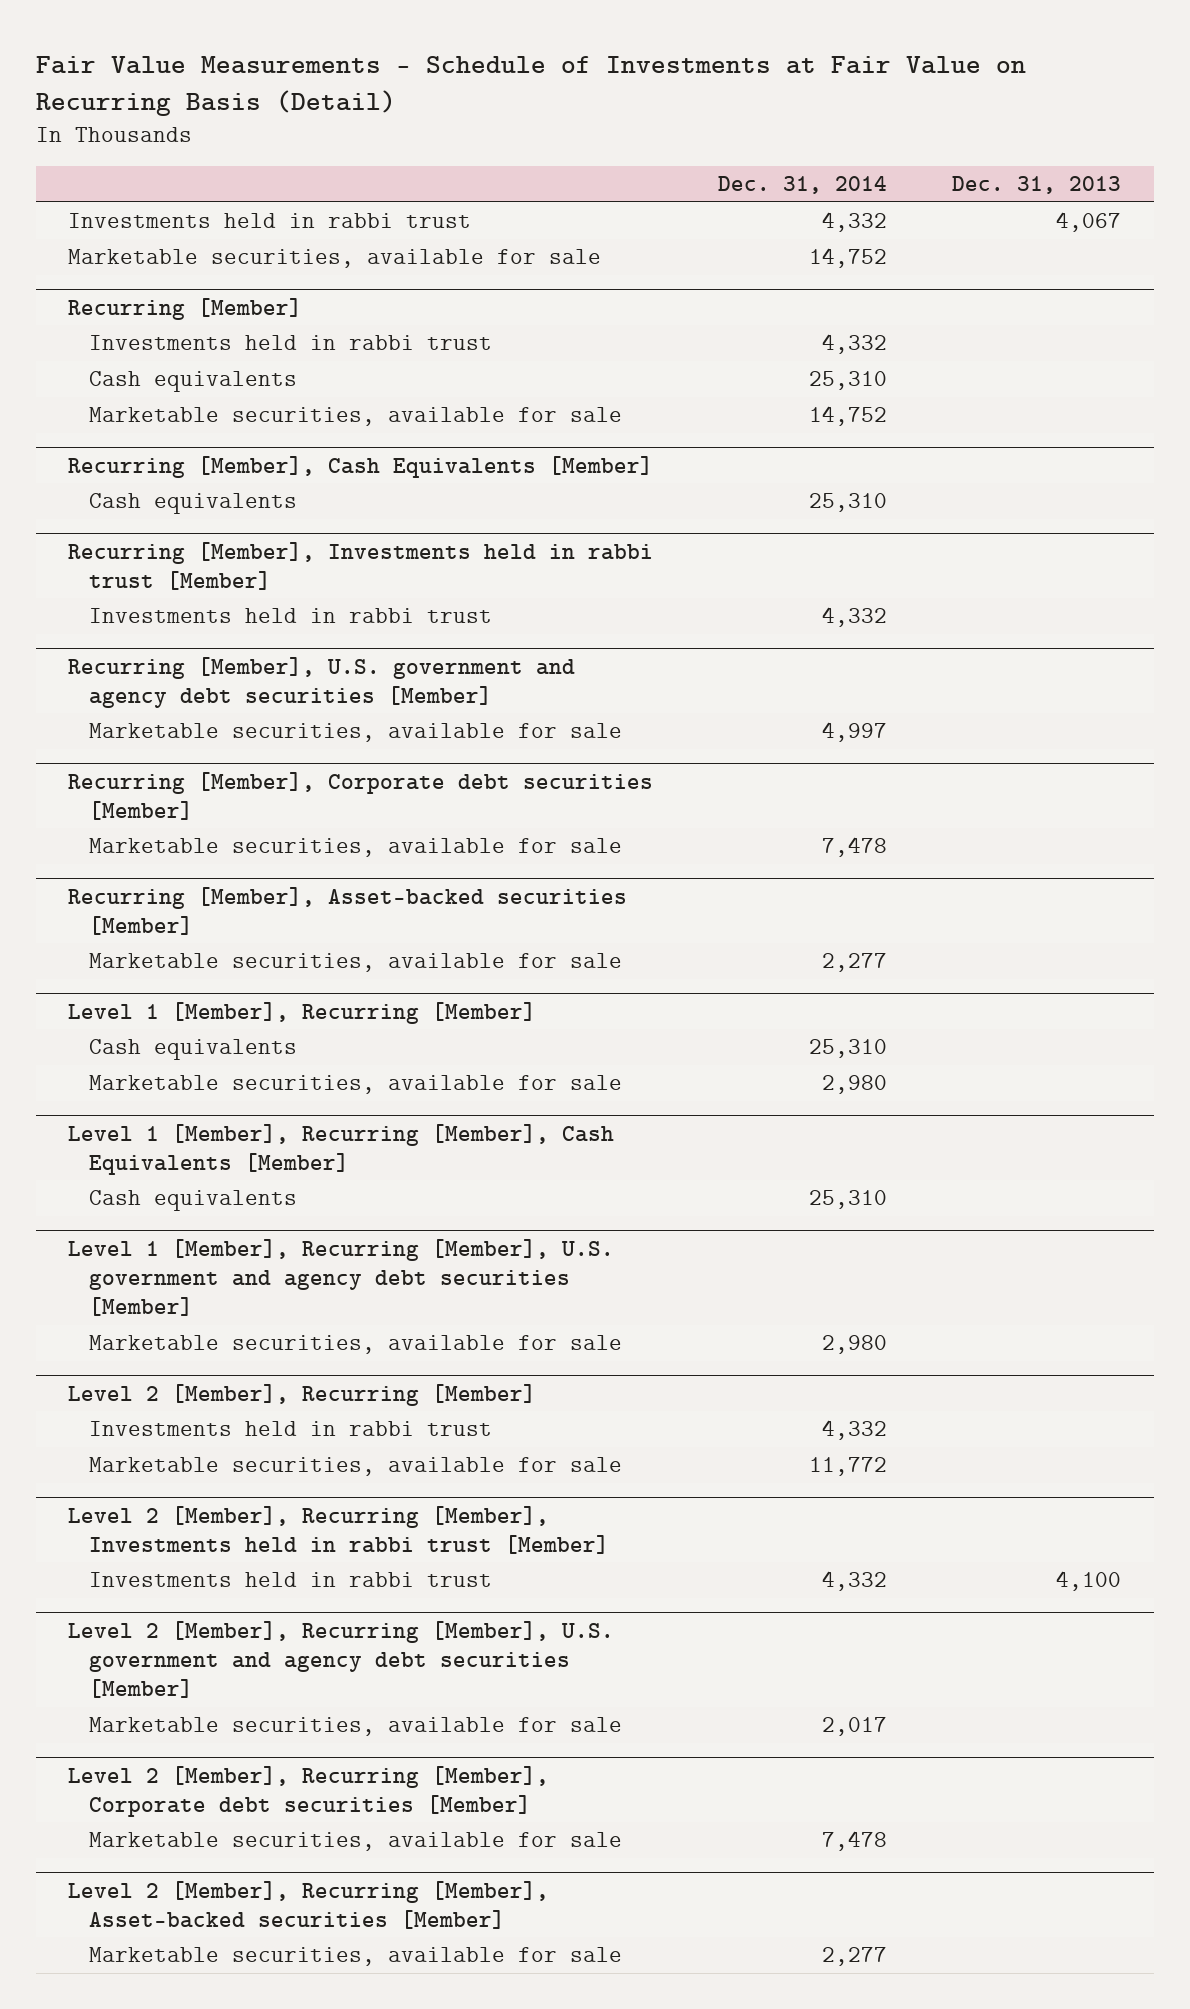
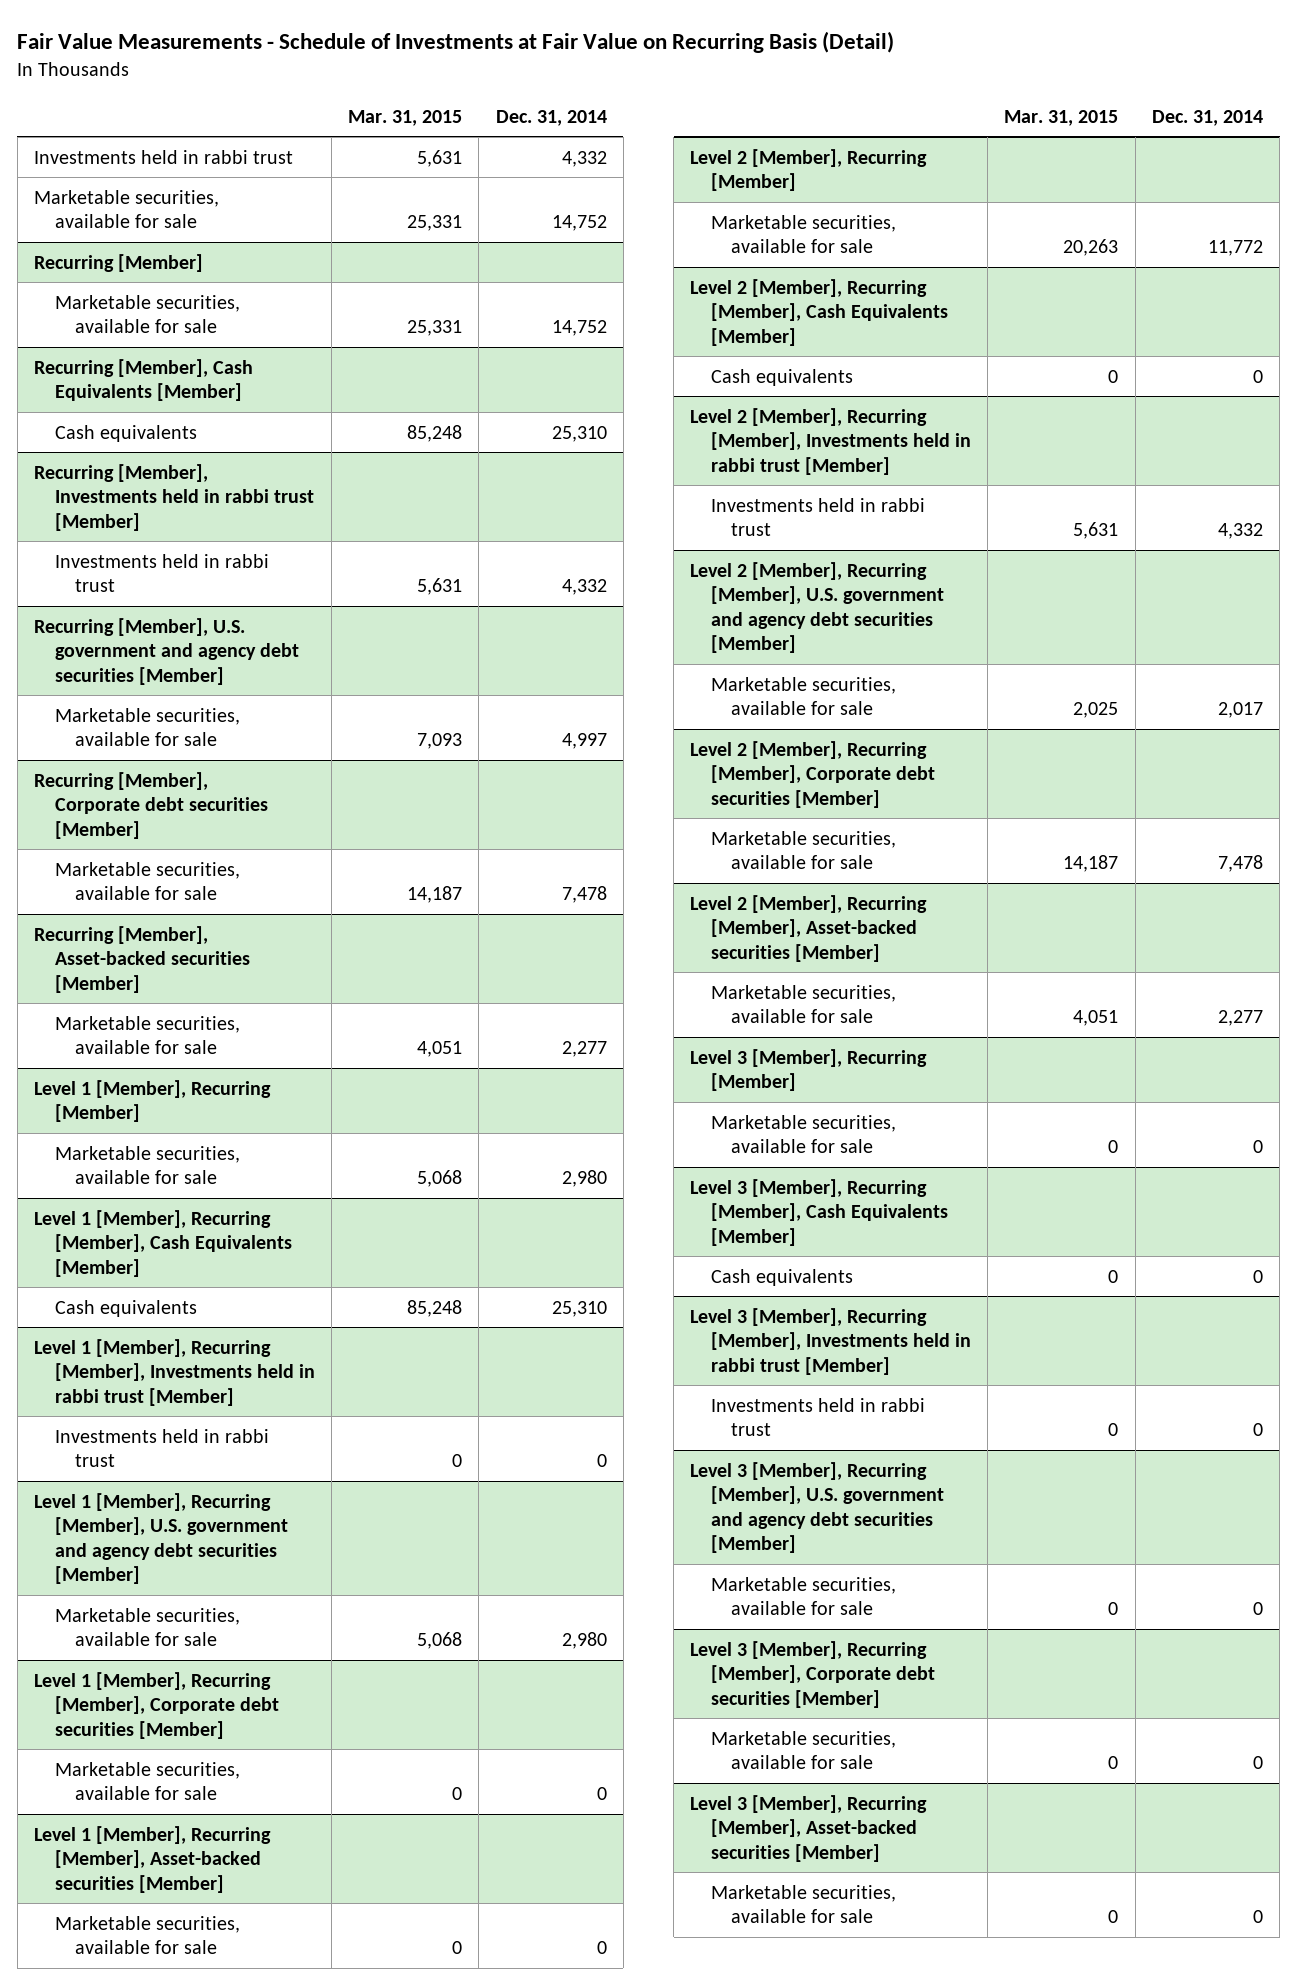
[952,176,1122,195] Dec. 31, 2013 -> none
none -> [348,109,463,126] Mar. 31, 2015
[89,335,493,351] Investments held in rabbi trust -> none
[89,371,298,393] Cash equivalents -> none
[89,1039,298,1061] Cash equivalents -> none
none -> [34,1338,315,1406] Level 1 [Member], Recurring [Member], Investments held in rabbi trust [Member]
none -> [54,1428,269,1468] Investments held in rabbi trust
none -> [34,1671,279,1739] Level 1 [Member], Recurring [Member], Corporate debt securities [Member]
none -> [54,1761,240,1801] Marketable securities, available for sale
none -> [34,1825,272,1893] Level 1 [Member], Recurring [Member], Asset-backed securities [Member]
none -> [54,1915,240,1955] Marketable securities, available for sale
[89,1421,493,1437] Investments held in rabbi trust -> none
none -> [690,278,948,346] Level 2 [Member], Recurring [Member], Cash Equivalents [Member]
none -> [710,368,853,386] Cash equivalents
none -> [690,1048,928,1092] Level 3 [Member], Recurring [Member]
none -> [710,1114,896,1154] Marketable securities, available for sale
none -> [690,1178,948,1246] Level 3 [Member], Recurring [Member], Cash Equivalents [Member]
none -> [710,1268,853,1286] Cash equivalents
none -> [690,1307,971,1375] Level 3 [Member], Recurring [Member], Investments held in rabbi trust [Member]
none -> [710,1397,925,1437] Investments held in rabbi trust
none -> [690,1461,944,1554] Level 3 [Member], Recurring [Member], U.S. government and agency debt securities [Member]
none -> [710,1576,896,1616] Marketable securities, available for sale
none -> [690,1640,935,1708] Level 3 [Member], Recurring [Member], Corporate debt securities [Member]
none -> [710,1730,896,1770] Marketable securities, available for sale
none -> [690,1794,928,1862] Level 3 [Member], Recurring [Member], Asset-backed securities [Member]
none -> [710,1884,896,1924] Marketable securities, available for sale

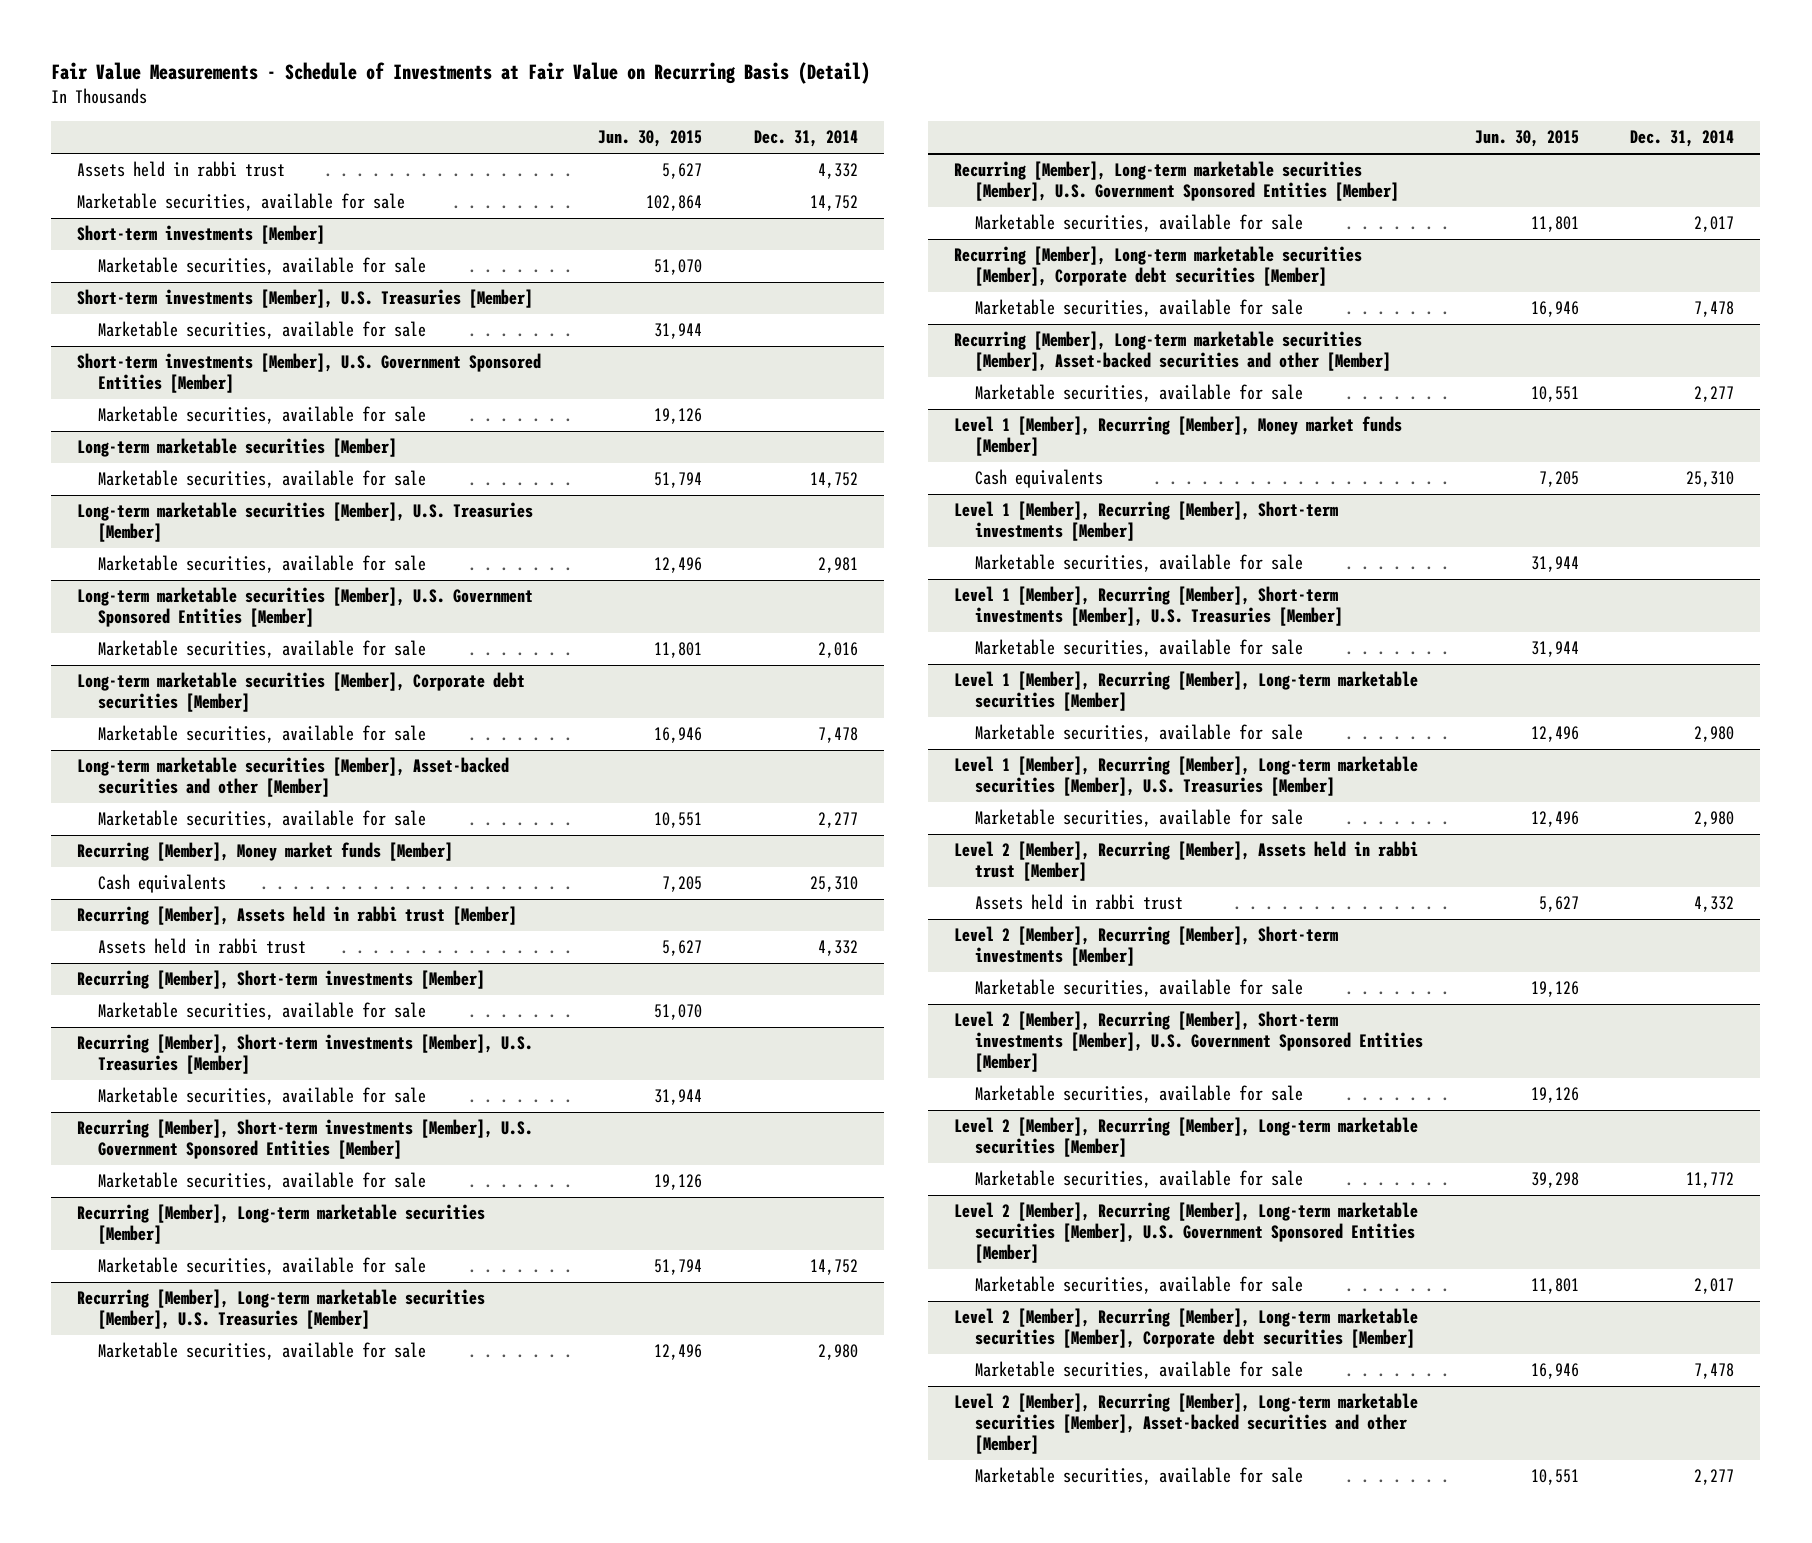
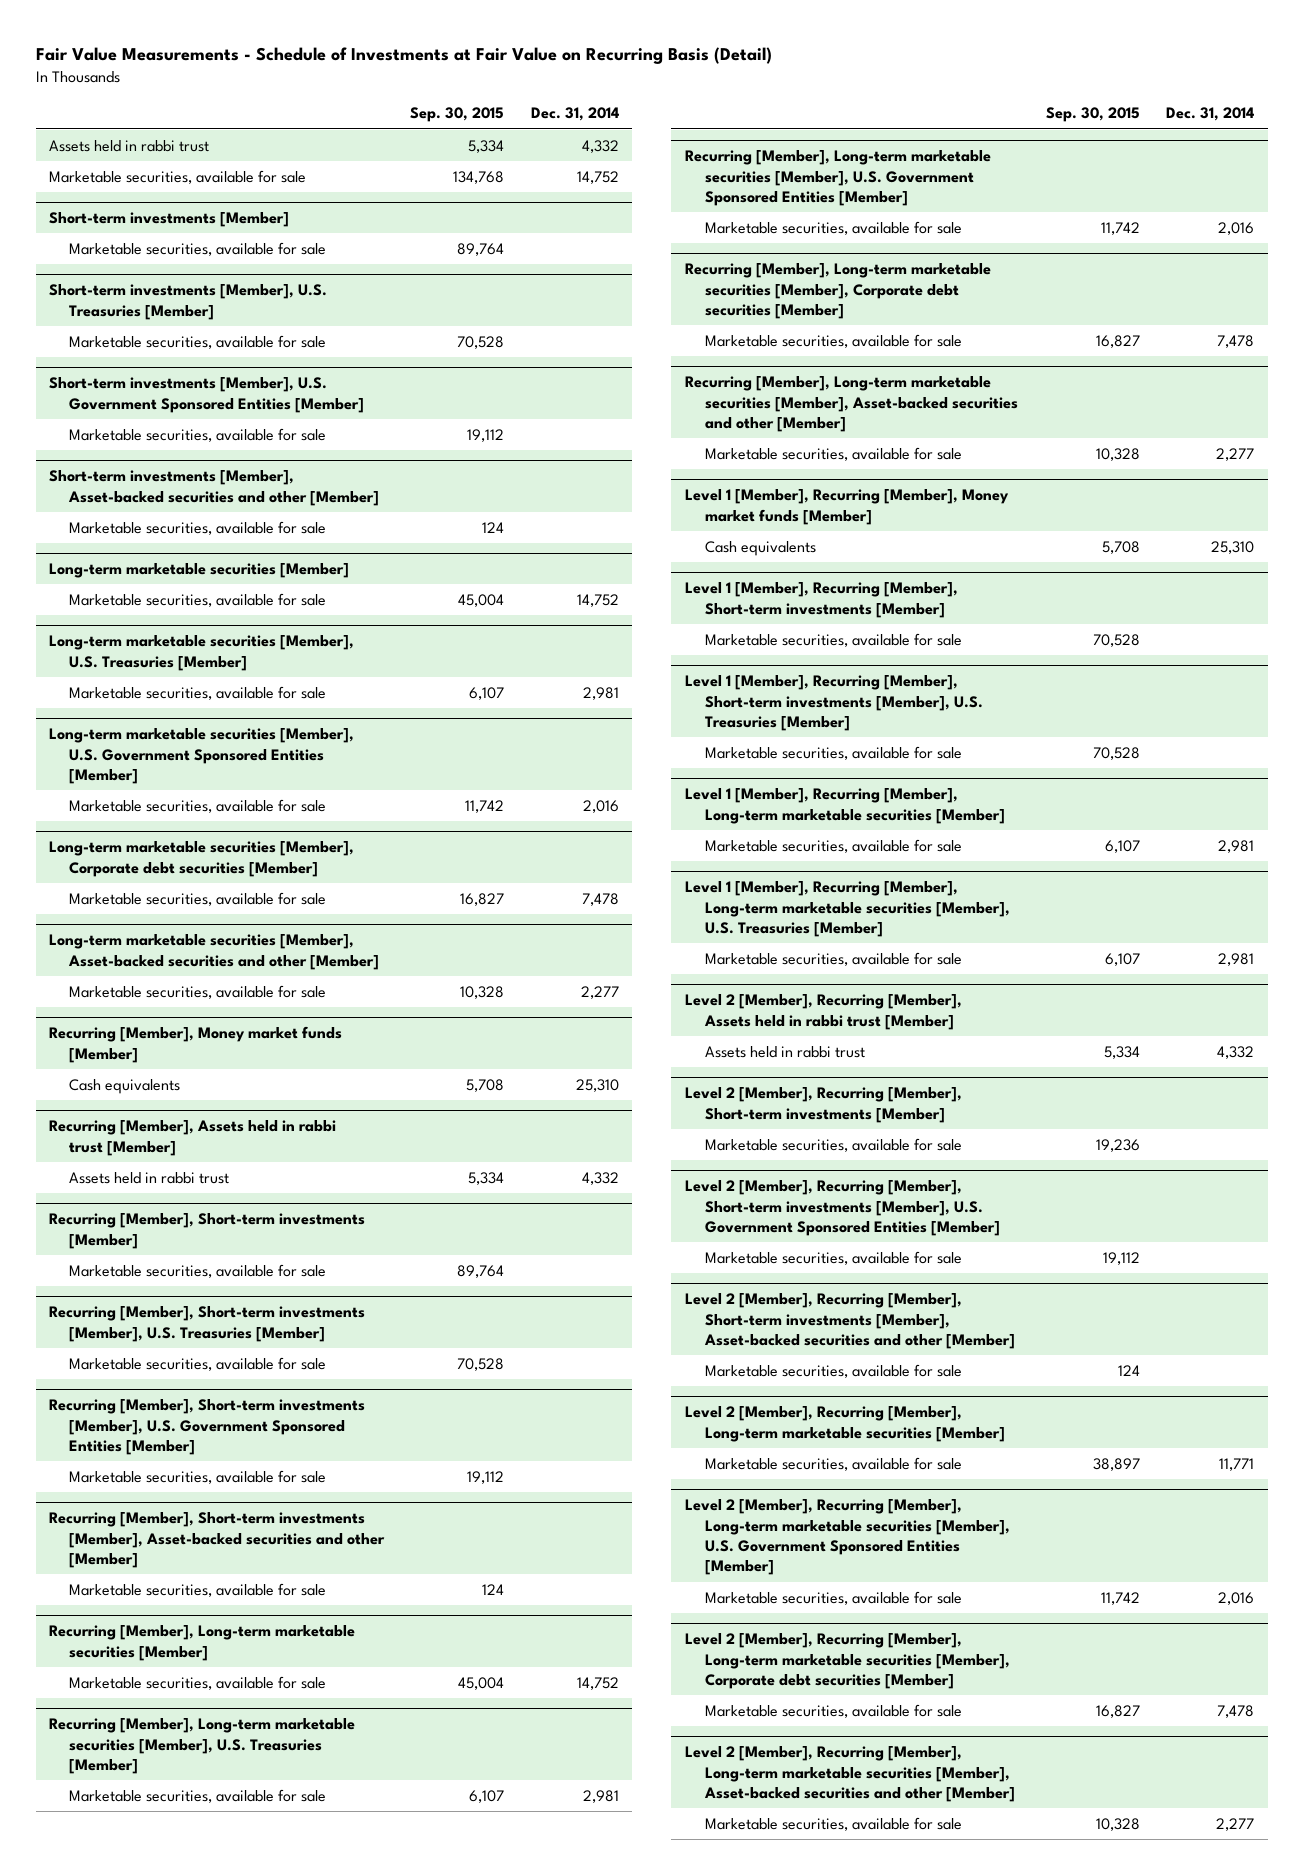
[598,130,703,148] Jun. 30, 2015 -> none
none -> [410,107,505,123] Sep. 30, 2015
none -> [49,470,380,506] Short-term investments [Member], Asset-backed securities and other [Member]
none -> [69,520,327,535] Marketable securities, available for sale
none -> [49,1512,386,1568] Recurring [Member], Short-term investments [Member], Asset-backed securities and other [Member]
none -> [69,1582,327,1597] Marketable securities, available for sale
[817,1344,858,1361] 2,980 -> [582,1789,619,1803] 2,981
[1694,216,1735,233] 2,017 -> [1218,221,1255,235] 2,016
[1694,726,1735,743] 2,980 -> [1218,839,1255,853] 2,981
[1694,811,1735,828] 2,980 -> [1218,952,1255,966] 2,981
none -> [684,1293,1015,1349] Level 2 [Member], Recurring [Member], Short-term investments [Member], Asset-backed securities and other [Member]
none -> [704,1363,962,1378] Marketable securities, available for sale
[1686,1172,1735,1189] 11,772 -> [1219,1457,1255,1471] 11,771
[1694,1278,1735,1295] 2,017 -> [1218,1591,1255,1605] 2,016

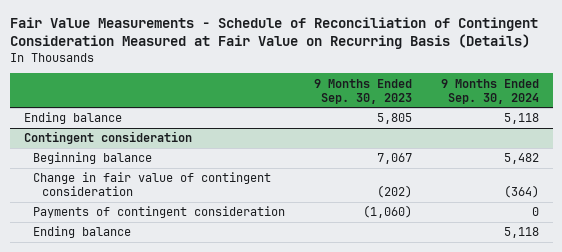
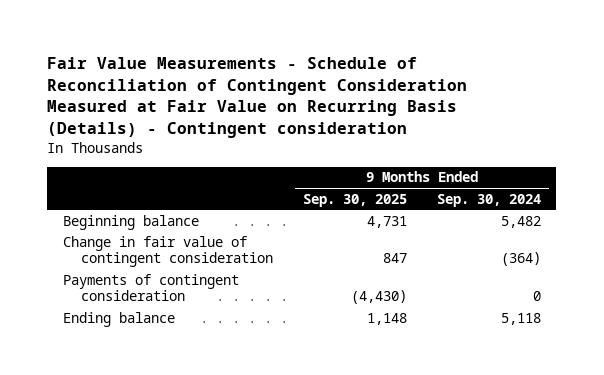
[9,16,538,49] Fair Value Measurements - Schedule of Reconciliation of Contingent Consideration Measured at Fair Value on Recurring Basis (Details) -> [47,57,468,138] Fair Value Measurements - Schedule of Reconciliation of Contingent Consideration Measured at Fair Value on Recurring Basis (Details) - Contingent consideration
[313,78,412,104] 9 Months Ended Sep. 30, 2023 -> none
none -> [302,193,407,207] Sep. 30, 2025
[23,112,122,125] Ending balance -> none
[23,131,192,145] Contingent consideration -> none

